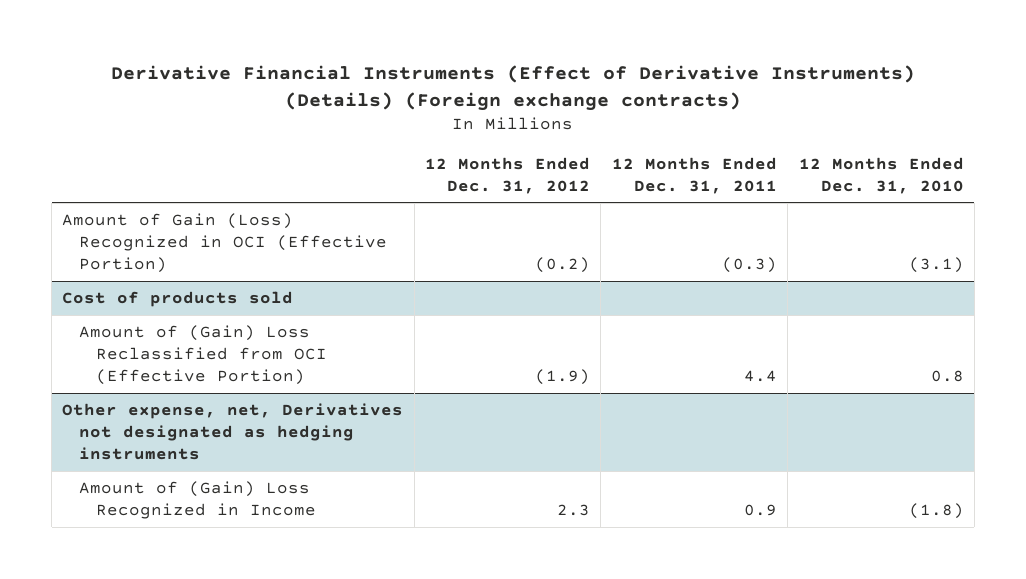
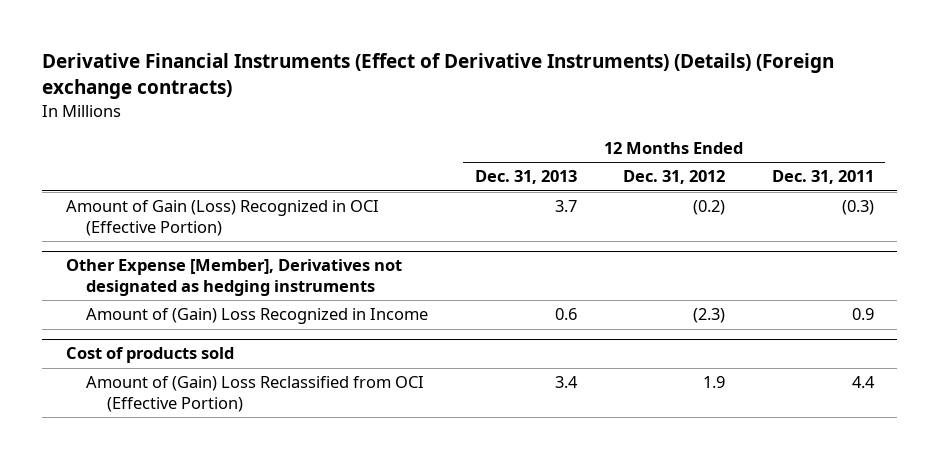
[798,156,964,194] 12 Months Ended Dec. 31, 2010 -> none
none -> [474,170,577,185] Dec. 31, 2013
none -> [65,259,402,296] Other Expense [Member], Derivatives not designated as hedging instruments
none -> [86,308,429,325] Amount of (Gain) Loss Recognized in Income
[62,403,404,460] Other expense, net, Derivatives not designated as hedging instruments -> none
[79,481,316,520] Amount of (Gain) Loss Recognized in Income -> none
[535,368,591,385] (1.9) -> [703,376,726,389] 1.9

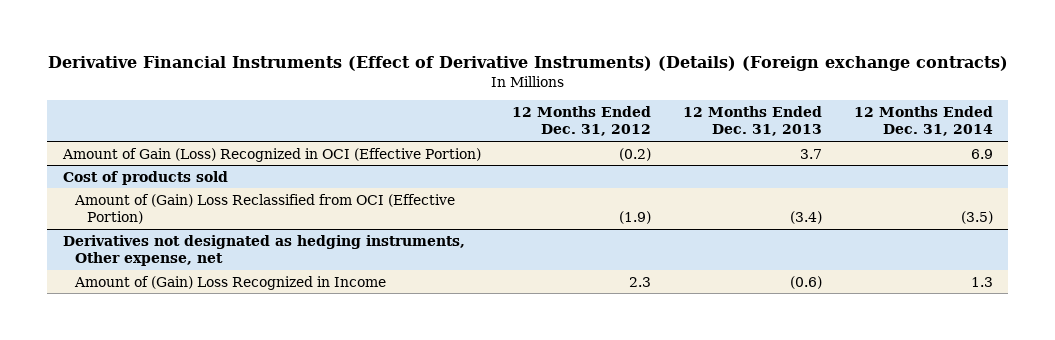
[771,170,874,185] Dec. 31, 2011 -> none
none -> [853,105,993,137] 12 Months Ended Dec. 31, 2014
[65,259,402,296] Other Expense [Member], Derivatives not designated as hedging instruments -> none
[86,308,429,325] Amount of (Gain) Loss Recognized in Income -> none
[554,376,578,389] 3.4 -> [789,211,822,225] (3.4)
[703,376,726,389] 1.9 -> [619,211,652,225] (1.9)
none -> [62,234,465,267] Derivatives not designated as hedging instruments, Other expense, net
none -> [73,275,386,290] Amount of (Gain) Loss Recognized in Income

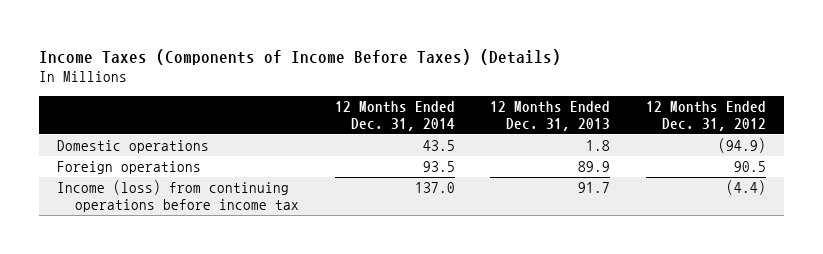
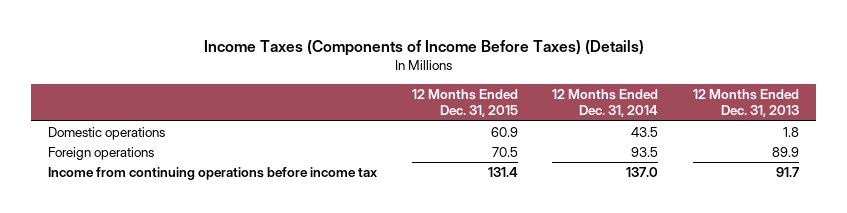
[646,100,767,131] 12 Months Ended Dec. 31, 2012 -> none
none -> [411,88,518,118] 12 Months Ended Dec. 31, 2015
[57,180,299,212] Income (loss) from continuing operations before income tax -> [48,167,378,181] Income from continuing operations before income tax

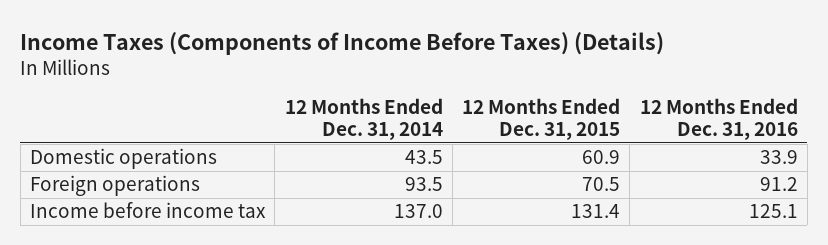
[692,88,799,118] 12 Months Ended Dec. 31, 2013 -> none
none -> [639,98,798,141] 12 Months Ended Dec. 31, 2016
[48,167,378,181] Income from continuing operations before income tax -> [30,202,267,219] Income before income tax

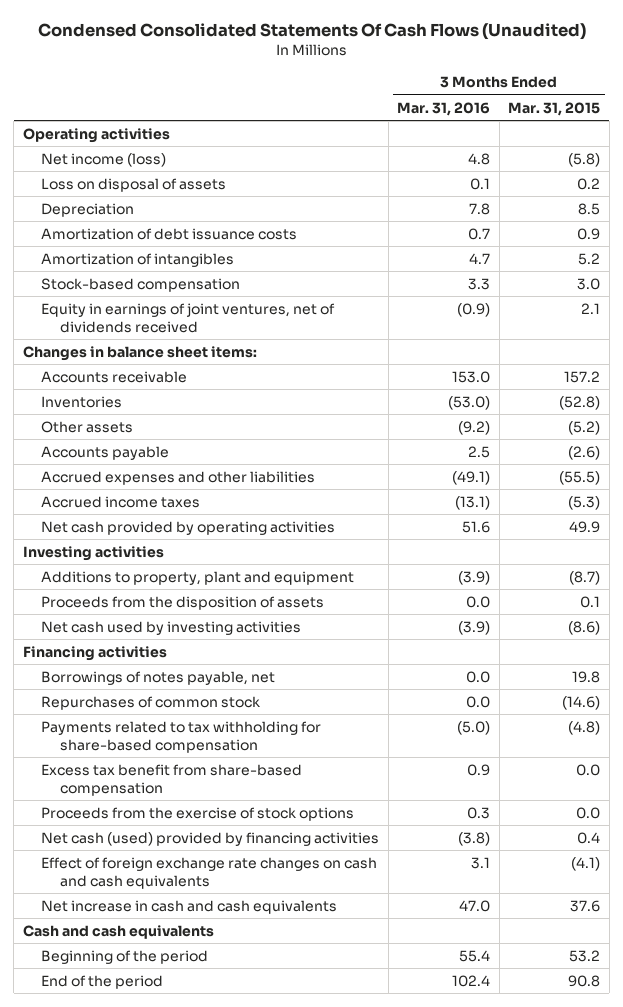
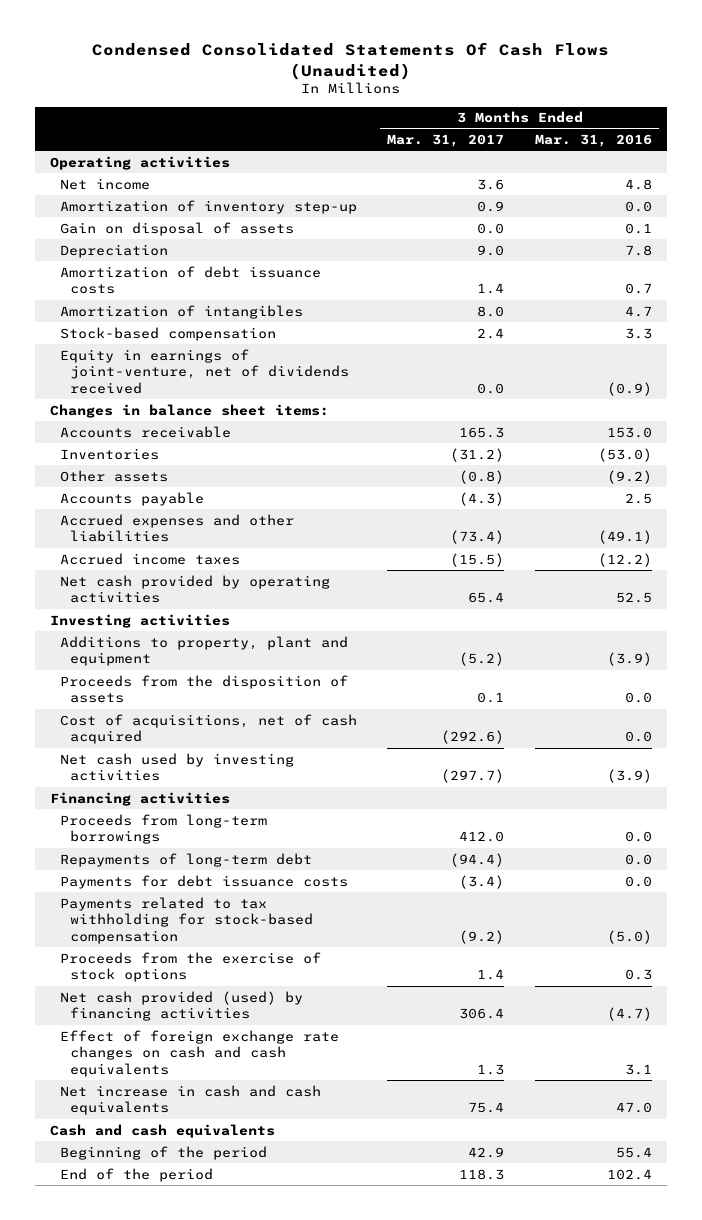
[508,101,601,116] Mar. 31, 2015 -> none
none -> [387,134,505,148] Mar. 31, 2017
[41,152,167,167] Net income (loss) -> [60,177,151,190] Net income
none -> [60,199,358,214] Amortization of inventory step-up
[41,177,227,192] Loss on disposal of assets -> [60,221,295,236] Gain on disposal of assets
[41,302,336,333] Equity in earnings of joint ventures, net of dividends received -> [60,348,350,394] Equity in earnings of joint-venture, net of dividends received
[455,495,491,510] (13.1) -> [597,552,652,567] (12.2)
[462,520,491,533] 51.6 -> [615,592,652,604] 52.5
none -> [60,713,358,745] Cost of acquisitions, net of cash acquired
[41,670,276,685] Borrowings of notes payable, net -> none
[41,695,261,710] Repurchases of common stock -> none
[41,763,303,796] Excess tax benefit from share-based compensation -> none
none -> [60,813,268,845] Proceeds from long-term borrowings
none -> [60,852,313,867] Repayments of long-term debt
none -> [60,874,349,889] Payments for debt issuance costs
[41,720,322,753] Payments related to tax withholding for share-based compensation -> [60,896,314,944] Payments related to tax withholding for stock-based compensation
[41,831,380,846] Net cash (used) provided by financing activities -> [60,990,304,1022] Net cash provided (used) by financing activities
[458,831,491,846] (3.8) -> [606,1007,652,1022] (4.7)

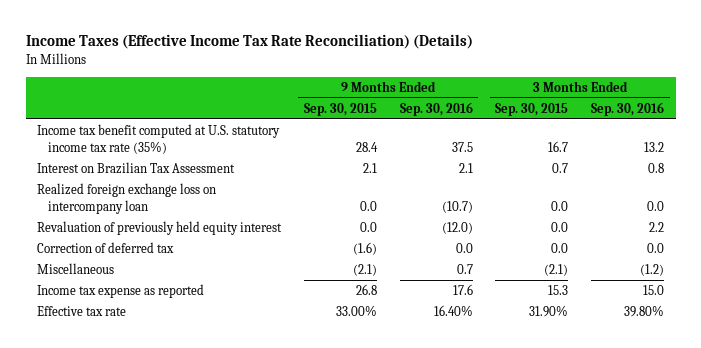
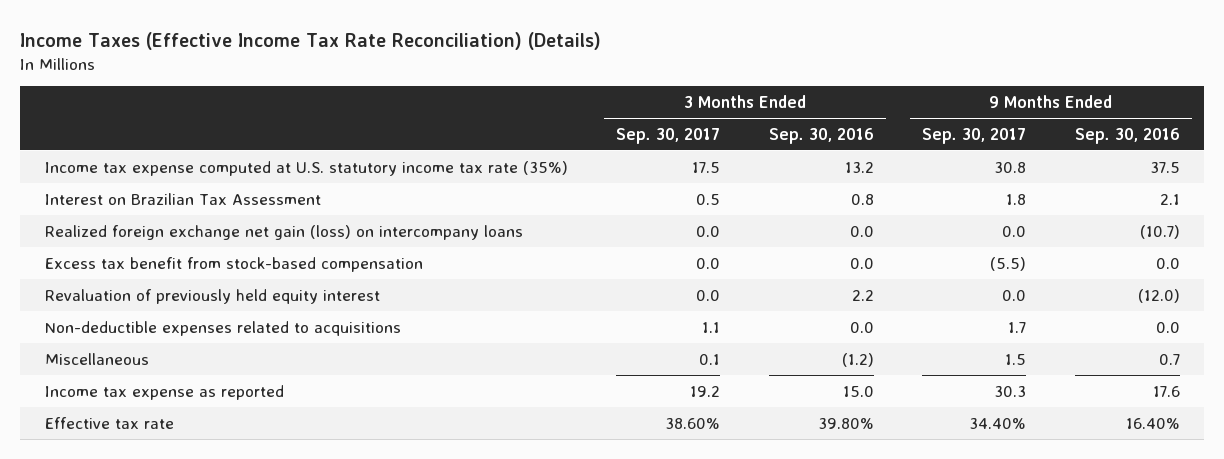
[303,102,377,116] Sep. 30, 2015 -> none
[495,102,569,116] Sep. 30, 2015 -> none
none -> [616,127,721,144] Sep. 30, 2017
none -> [922,127,1027,144] Sep. 30, 2017
[37,123,281,154] Income tax benefit computed at U.S. statutory income tax rate (35%) -> [44,160,568,176] Income tax expense computed at U.S. statutory income tax rate (35%)
[37,182,217,214] Realized foreign exchange loss on intercompany loan -> [44,224,523,240] Realized foreign exchange net gain (loss) on intercompany loans
none -> [44,256,423,272] Excess tax benefit from stock-based compensation
[37,241,175,253] Correction of deferred tax -> none
none -> [44,320,401,336] Non-deductible expenses related to acquisitions

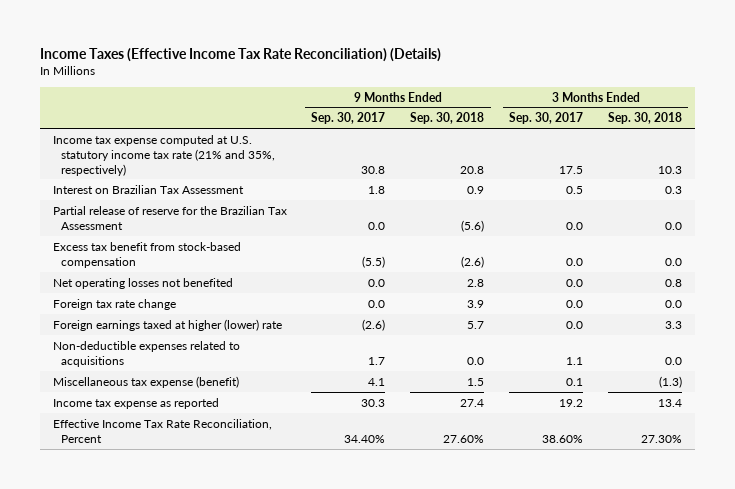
[768,127,874,144] Sep. 30, 2016 -> none
[1074,127,1180,144] Sep. 30, 2016 -> none
none -> [410,112,485,125] Sep. 30, 2018
none -> [608,112,683,125] Sep. 30, 2018
[44,160,568,176] Income tax expense computed at U.S. statutory income tax rate (35%) -> [52,134,276,176] Income tax expense computed at U.S. statutory income tax rate (21% and 35%, respectively)
[44,224,523,240] Realized foreign exchange net gain (loss) on intercompany loans -> none
none -> [52,205,287,230] Partial release of reserve for the Brazilian Tax Assessment
[44,288,380,304] Revaluation of previously held equity interest -> none
none -> [52,277,233,289] Net operating losses not benefited
none -> [52,298,176,310] Foreign tax rate change
none -> [52,318,282,331] Foreign earnings taxed at higher (lower) rate
[44,352,149,365] Miscellaneous -> [52,375,239,388] Miscellaneous tax expense (benefit)
[1005,353,1027,365] 1.5 -> [368,377,386,386] 4.1
[44,416,174,429] Effective tax rate -> [52,418,272,443] Effective Income Tax Rate Reconciliation, Percent

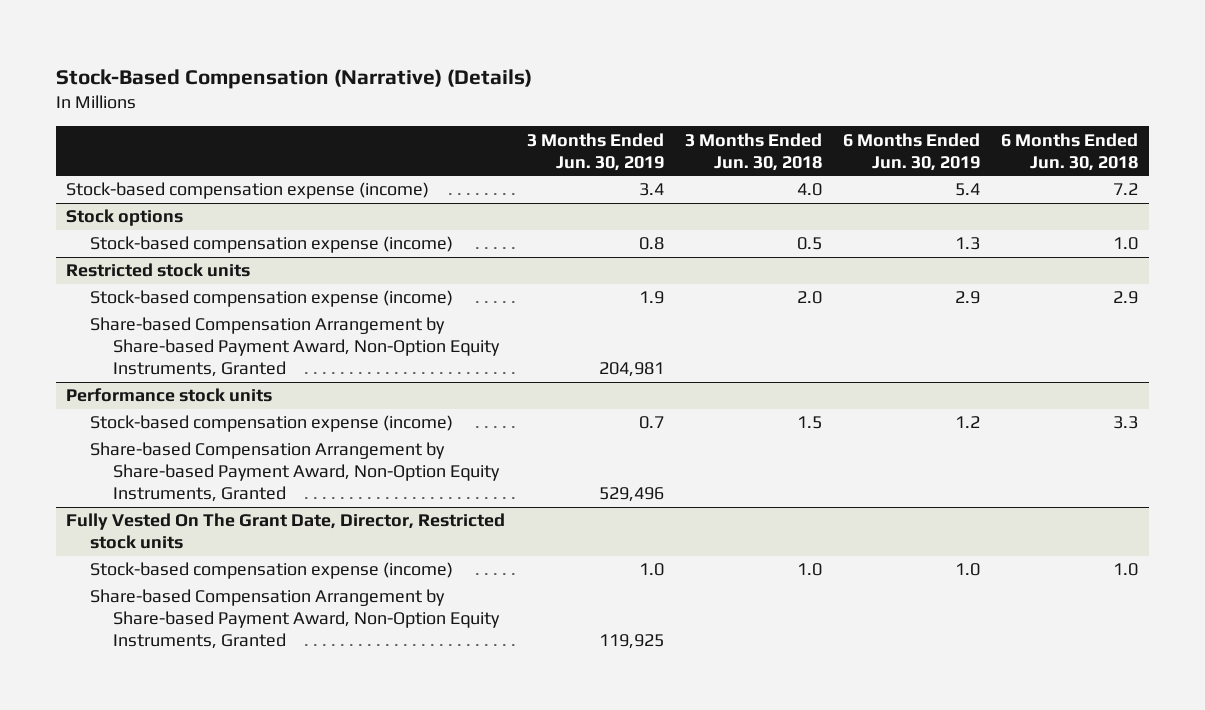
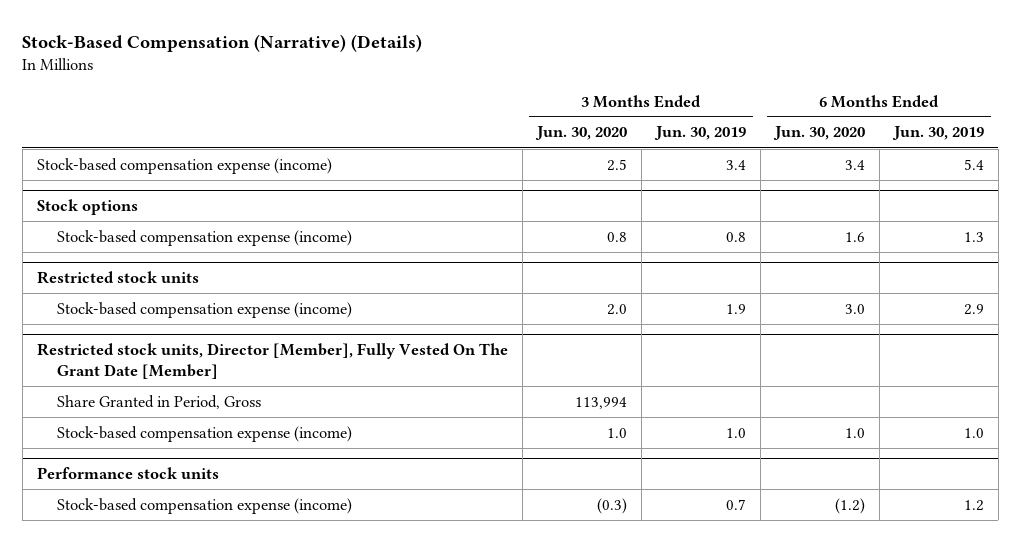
[684,132,822,171] 3 Months Ended Jun. 30, 2018 -> none
[1001,132,1139,171] 6 Months Ended Jun. 30, 2018 -> none
none -> [534,126,627,141] Jun. 30, 2020
none -> [772,126,865,141] Jun. 30, 2020
[89,317,501,378] Share-based Compensation Arrangement by Share-based Payment Award, Non-Option Equity Instruments, Granted -> none
none -> [36,343,508,379] Restricted stock units, Director [Member], Fully Vested On The Grant Date [Member]
none -> [57,394,262,409] Share Granted in Period, Gross
none -> [57,425,353,442] Stock-based compensation expense (income)
[89,442,501,503] Share-based Compensation Arrangement by Share-based Payment Award, Non-Option Equity Instruments, Granted -> none
[66,513,506,550] Fully Vested On The Grant Date, Director, Restricted stock units -> none
[89,562,453,580] Stock-based compensation expense (income) -> none
[89,589,501,650] Share-based Compensation Arrangement by Share-based Payment Award, Non-Option Equity Instruments, Granted -> none

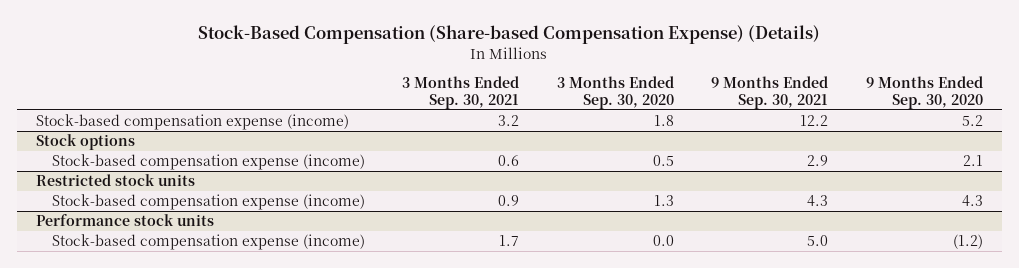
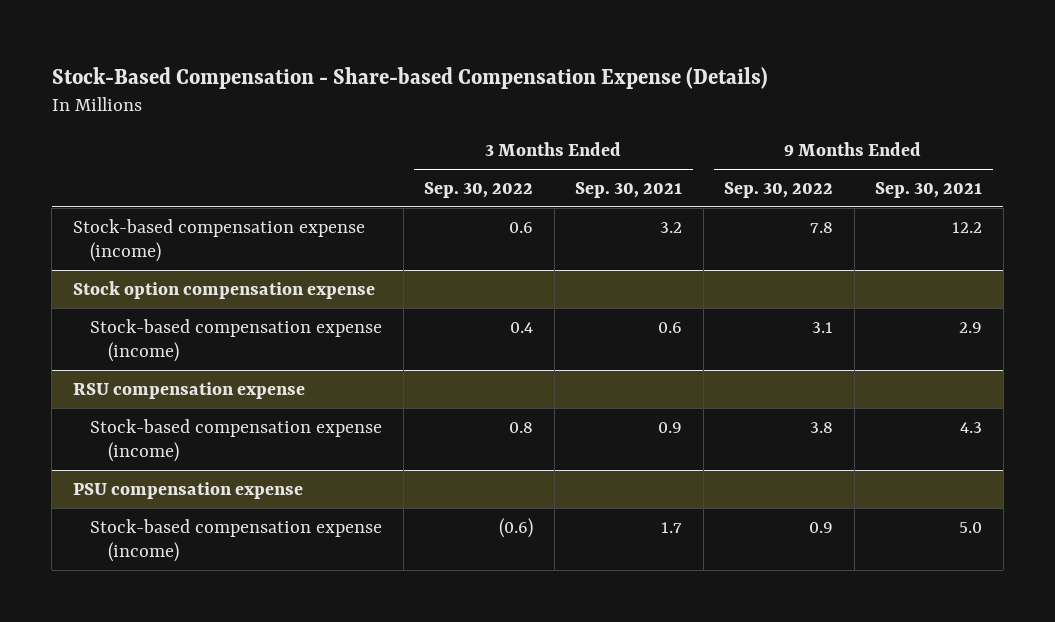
[198,25,821,45] Stock-Based Compensation (Share-based Compensation Expense) (Details) -> [51,66,768,89] Stock-Based Compensation - Share-based Compensation Expense (Details)
[556,75,674,109] 3 Months Ended Sep. 30, 2020 -> none
[865,75,983,109] 9 Months Ended Sep. 30, 2020 -> none
none -> [424,181,534,198] Sep. 30, 2022
none -> [724,181,834,198] Sep. 30, 2022
[36,134,136,151] Stock options -> [72,280,375,299] Stock option compensation expense
[36,174,196,187] Restricted stock units -> [72,381,305,399] RSU compensation expense
[36,214,215,227] Performance stock units -> [72,481,303,499] PSU compensation expense

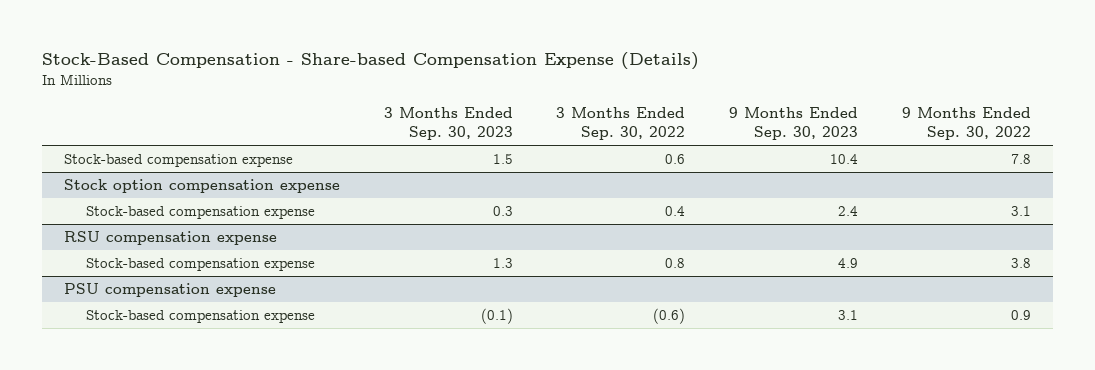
[575,181,683,198] Sep. 30, 2021 -> none
[875,181,983,198] Sep. 30, 2021 -> none
none -> [383,107,513,141] 3 Months Ended Sep. 30, 2023
none -> [729,107,859,141] 9 Months Ended Sep. 30, 2023
[72,218,365,263] Stock-based compensation expense (income) -> [63,154,293,168] Stock-based compensation expense
[90,318,383,363] Stock-based compensation expense (income) -> [85,206,315,220] Stock-based compensation expense
[90,418,383,463] Stock-based compensation expense (income) -> [85,258,315,272] Stock-based compensation expense
[90,518,383,563] Stock-based compensation expense (income) -> [85,310,315,324] Stock-based compensation expense

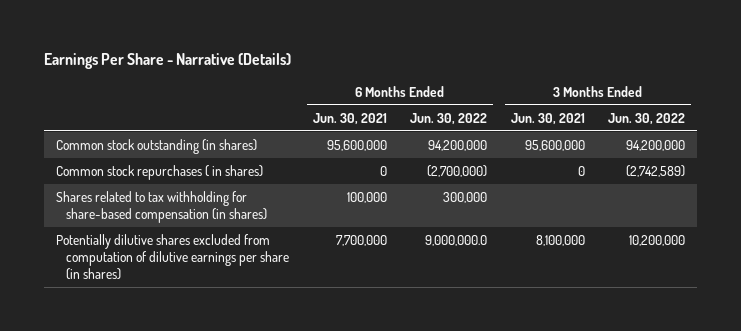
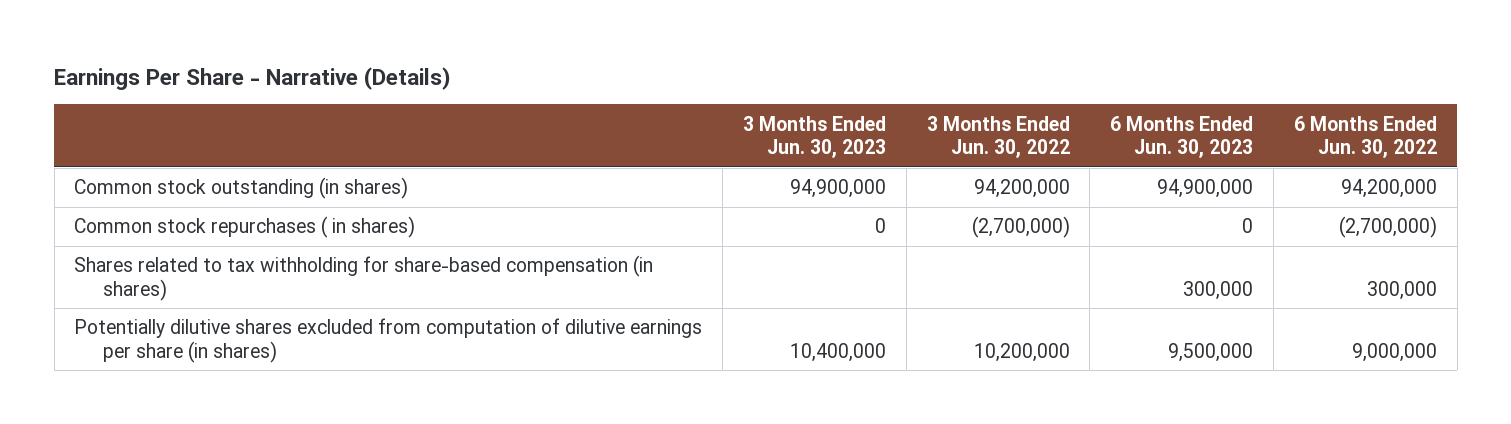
[312,112,387,125] Jun. 30, 2021 -> none
[510,112,585,125] Jun. 30, 2021 -> none
none -> [743,115,887,159] 3 Months Ended Jun. 30, 2023
none -> [1110,115,1254,159] 6 Months Ended Jun. 30, 2023
[626,164,686,177] (2,742,589) -> [971,216,1070,239] (2,700,000)
[425,234,488,246] 9,000,000.0 -> [1351,342,1437,362] 9,000,000

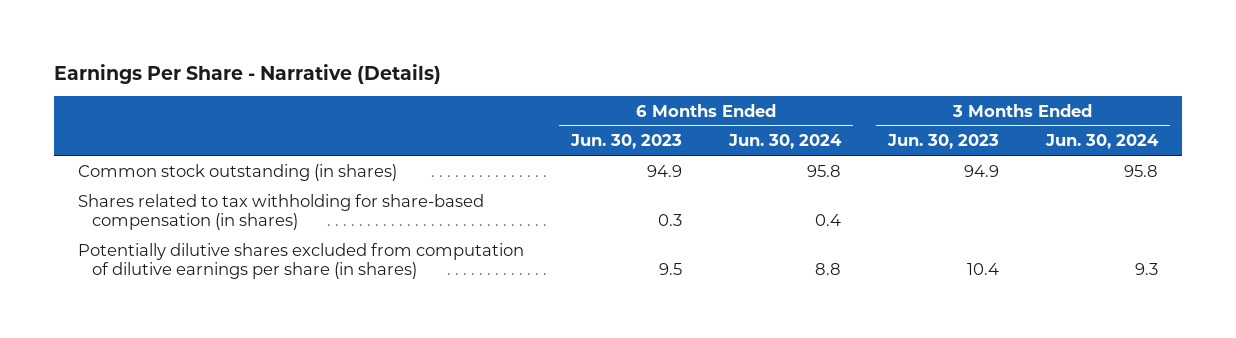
[926,115,1070,159] 3 Months Ended Jun. 30, 2022 -> none
[1293,115,1437,159] 6 Months Ended Jun. 30, 2022 -> none
none -> [728,134,843,150] Jun. 30, 2024
none -> [1045,134,1160,150] Jun. 30, 2024
[74,216,416,239] Common stock repurchases ( in shares) -> none
[790,179,887,199] 94,900,000 -> [964,164,1000,177] 94.9
[1157,179,1254,199] 94,900,000 -> [646,164,682,177] 94.9
[1183,280,1254,300] 300,000 -> [657,214,682,227] 0.3
[790,342,887,362] 10,400,000 -> [967,263,1000,276] 10.4
[1168,342,1254,362] 9,500,000 -> [658,263,682,276] 9.5

